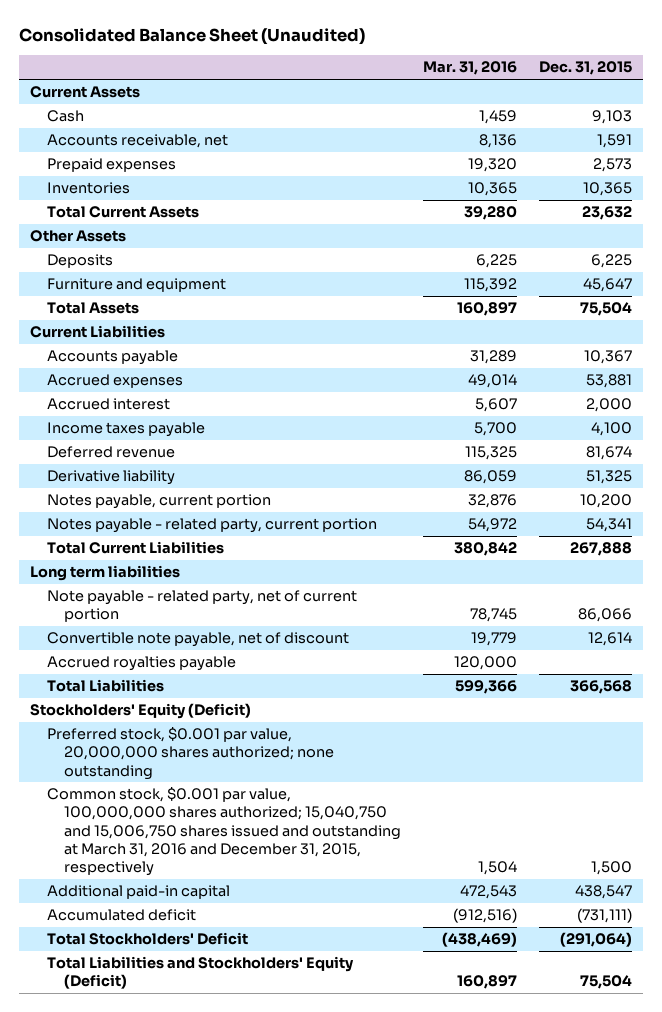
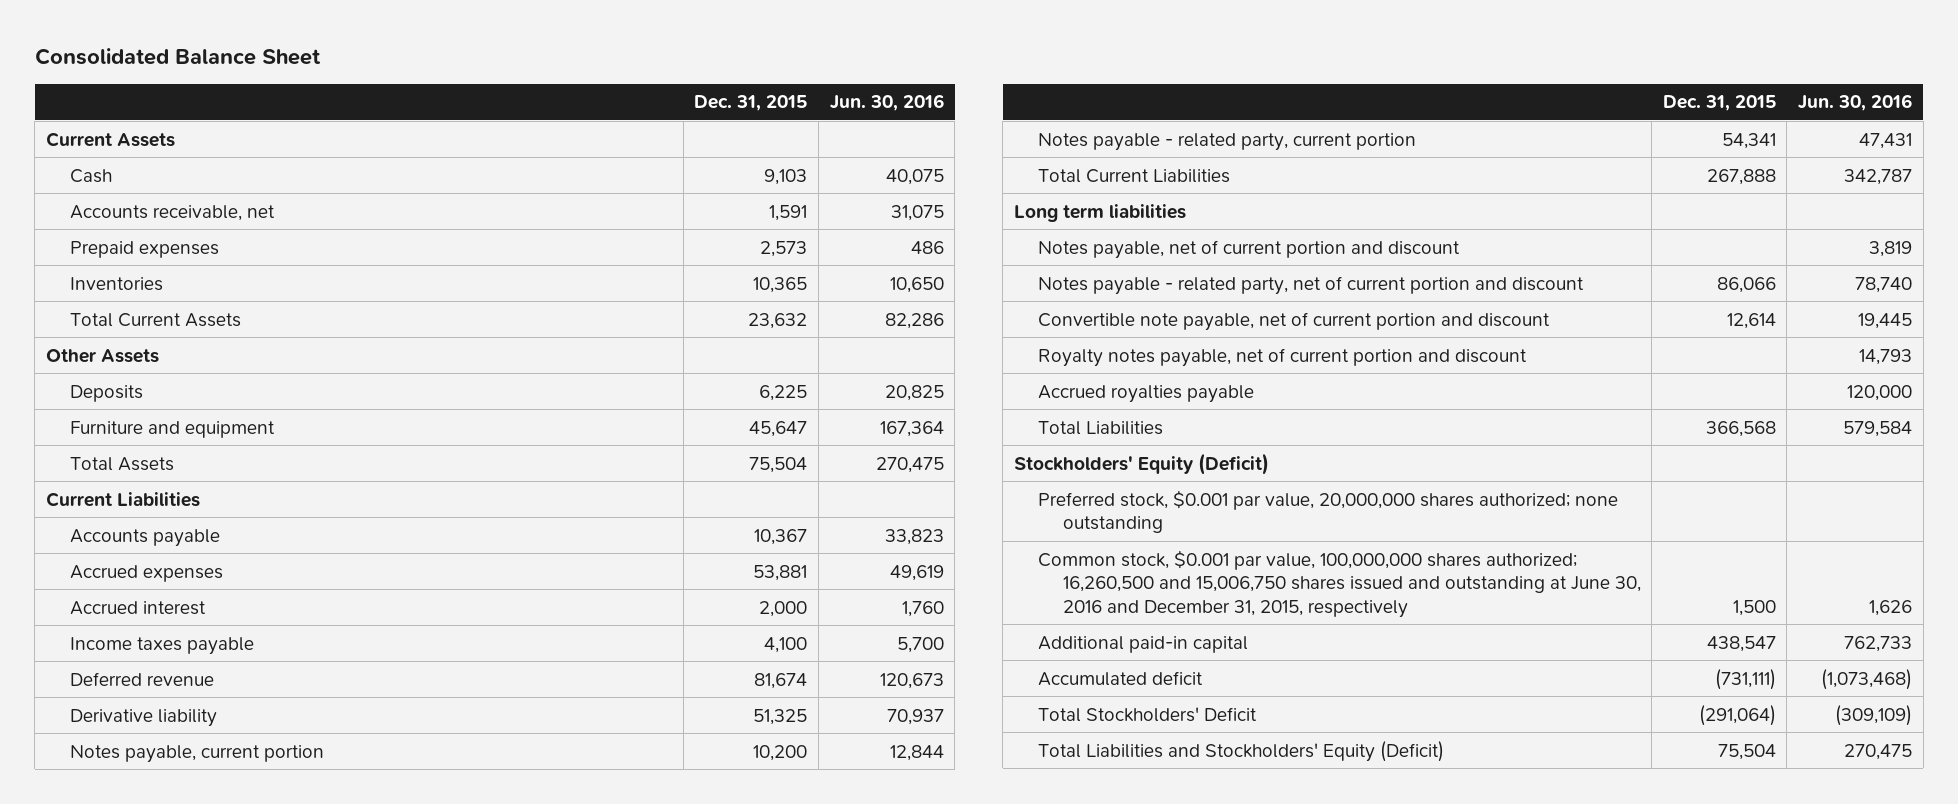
[18,27,365,45] Consolidated Balance Sheet (Unaudited) -> [34,48,321,66] Consolidated Balance Sheet
[423,61,518,76] Mar. 31, 2016 -> none
none -> [829,94,944,112] Jun. 30, 2016
none -> [1038,239,1461,259] Notes payable, net of current portion and discount
[46,590,357,623] Note payable - related party, net of current portion -> [1038,275,1585,295] Notes payable - related party, net of current portion and discount
[46,632,349,648] Convertible note payable, net of discount -> [1038,311,1551,331] Convertible note payable, net of current portion and discount
none -> [1038,347,1528,367] Royalty notes payable, net of current portion and discount
[46,787,402,876] Common stock, $0.001 par value, 100,000,000 shares authorized; 15,040,750 and 15,006,750 shares issued and outstanding at March 31, 2016 and December 31, 2015, respectively -> [1038,549,1641,618] Common stock, $0.001 par value, 100,000,000 shares authorized; 16,260,500 and 15,006,750 shares issued and outstanding at June 30, 2016 and December 31, 2015, respectively

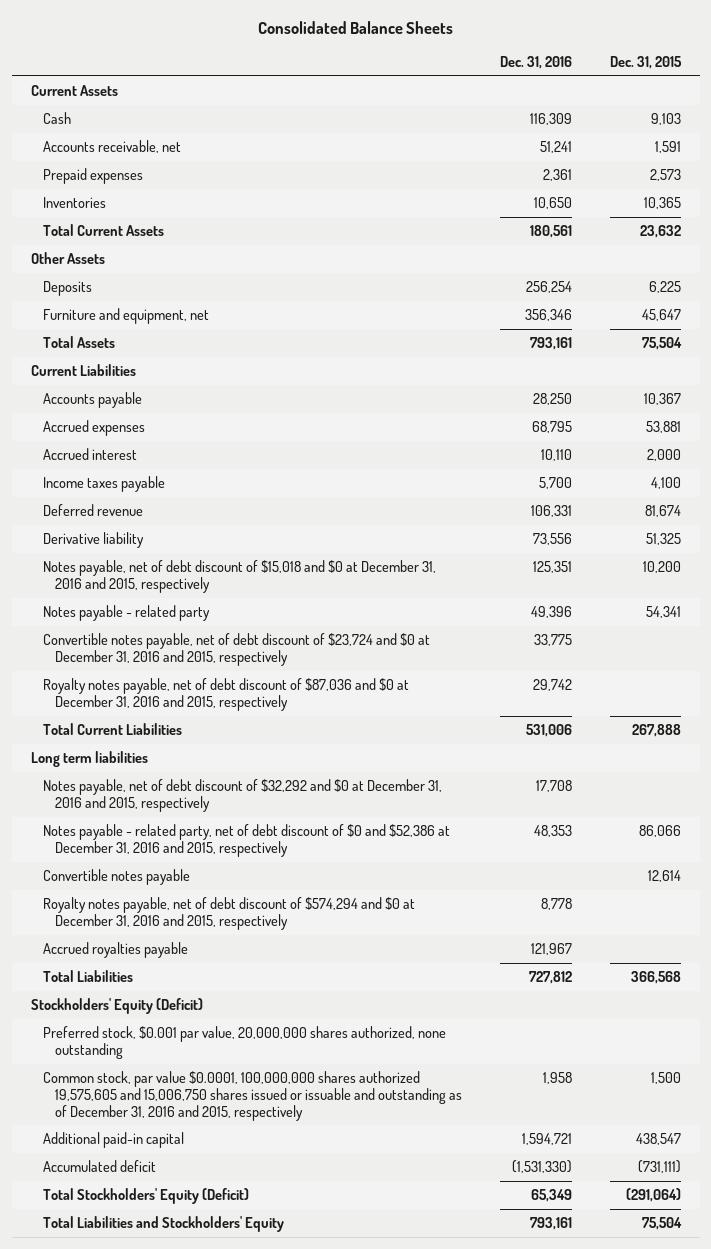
[34,48,321,66] Consolidated Balance Sheet -> [257,20,453,34] Consolidated Balance Sheets
[829,94,944,112] Jun. 30, 2016 -> none
none -> [499,56,572,70] Dec. 31, 2016
[69,420,275,438] Furniture and equipment -> [42,308,209,325] Furniture and equipment, net
[69,744,324,763] Notes payable, current portion -> [42,560,436,593] Notes payable, net of debt discount of $15,018 and $0 at December 31, 2016 and 2015, respectively
[1038,132,1417,151] Notes payable - related party, current portion -> [42,605,210,622] Notes payable - related party
none -> [42,633,430,666] Convertible notes payable, net of debt discount of $23,724 and $0 at December 31, 2016 and 2015, respectively
none -> [42,678,409,711] Royalty notes payable, net of debt discount of $87,036 and $0 at December 31, 2016 and 2015, respectively
[1038,347,1528,367] Royalty notes payable, net of current portion and discount -> none
[1038,239,1461,259] Notes payable, net of current portion and discount -> [42,779,442,812] Notes payable, net of debt discount of $32,292 and $0 at December 31, 2016 and 2015, respectively
[1038,275,1585,295] Notes payable - related party, net of current portion and discount -> [42,824,450,857] Notes payable - related party, net of debt discount of $0 and $52,386 at December 31, 2016 and 2015, respectively
[1038,311,1551,331] Convertible note payable, net of current portion and discount -> [42,869,190,886] Convertible notes payable
none -> [42,897,415,930] Royalty notes payable, net of debt discount of $574,294 and $0 at December 31, 2016 and 2015, respectively
[1038,489,1619,534] Preferred stock, $0.001 par value, 20,000,000 shares authorized; none outstanding -> [42,1026,446,1059] Preferred stock, $0.001 par value, 20,000,000 shares authorized, none outstanding
[1038,549,1641,618] Common stock, $0.001 par value, 100,000,000 shares authorized; 16,260,500 and 15,006,750 shares issued and outstanding at June 30, 2016 and December 31, 2015, respectively -> [42,1071,462,1121] Common stock, par value $0.0001, 100,000,000 shares authorized 19,575,605 and 15,006,750 shares issued or issuable and outstanding as of December 31, 2016 and 2015, respectively
[1038,706,1258,722] Total Stockholders' Deficit -> [42,1188,249,1205] Total Stockholders' Equity (Deficit)
[1038,740,1445,762] Total Liabilities and Stockholders' Equity (Deficit) -> [42,1216,284,1233] Total Liabilities and Stockholders' Equity

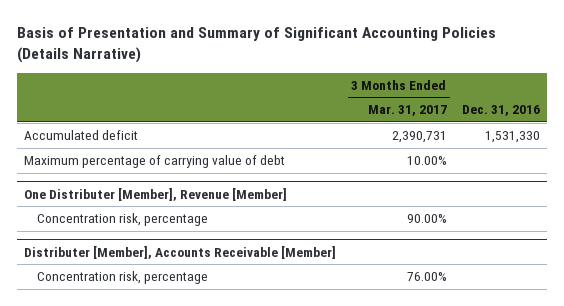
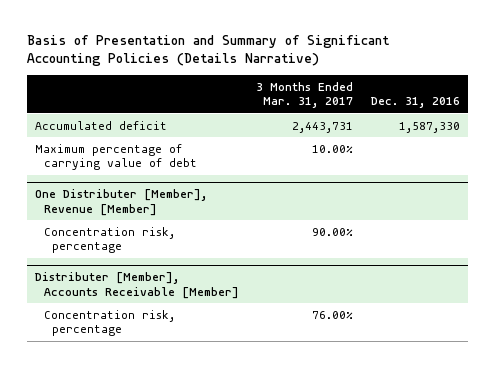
[391,131,447,144] 2,390,731 -> [292,121,354,133] 2,443,731
[484,131,540,144] 1,531,330 -> [398,121,460,133] 1,587,330

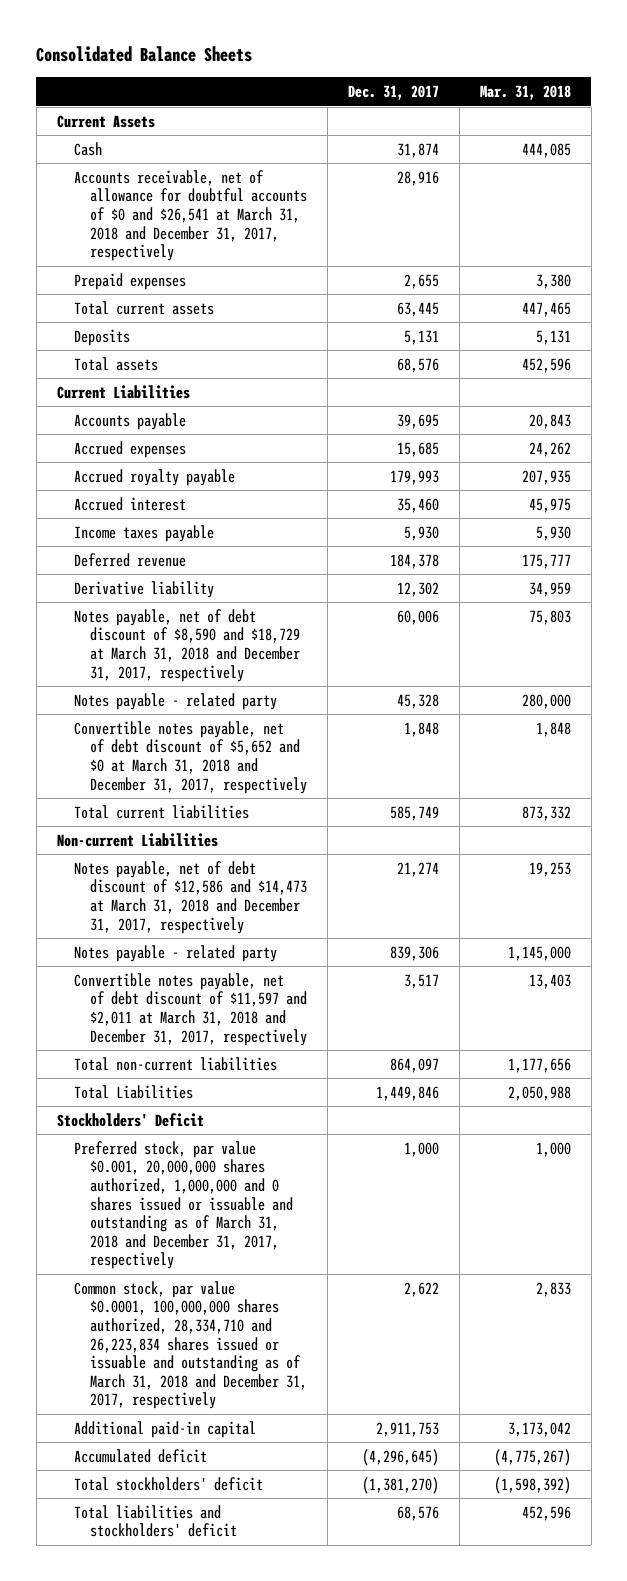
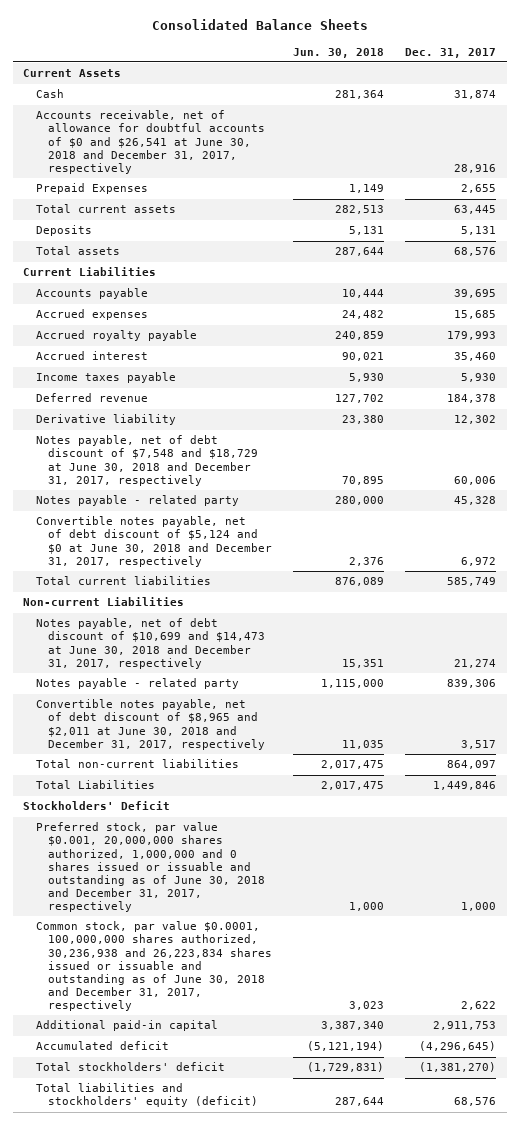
[479,85,571,101] Mar. 31, 2018 -> none
none -> [293,47,385,58] Jun. 30, 2018
[73,169,308,262] Accounts receivable, net of allowance for doubtful accounts of $0 and $26,541 at March 31, 2018 and December 31, 2017, respectively -> [35,110,265,174] Accounts receivable, net of allowance for doubtful accounts of $0 and $26,541 at June 30, 2018 and December 31, 2017, respectively
[73,272,186,290] Prepaid expenses -> [35,183,148,195] Prepaid Expenses
[73,608,301,682] Notes payable, net of debt discount of $8,590 and $18,729 at March 31, 2018 and December 31, 2017, respectively -> [35,435,258,486] Notes payable, net of debt discount of $7,548 and $18,729 at June 30, 2018 and December 31, 2017, respectively
[73,720,308,794] Convertible notes payable, net of debt discount of $5,652 and $0 at March 31, 2018 and December 31, 2017, respectively -> [35,516,272,567] Convertible notes payable, net of debt discount of $5,124 and $0 at June 30, 2018 and December 31, 2017, respectively
[404,721,440,737] 1,848 -> [461,556,497,566] 6,972
[73,860,308,934] Notes payable, net of debt discount of $12,586 and $14,473 at March 31, 2018 and December 31, 2017, respectively -> [35,618,265,669] Notes payable, net of debt discount of $10,699 and $14,473 at June 30, 2018 and December 31, 2017, respectively
[73,972,308,1046] Convertible notes payable, net of debt discount of $11,597 and $2,011 at March 31, 2018 and December 31, 2017, respectively -> [35,699,265,750] Convertible notes payable, net of debt discount of $8,965 and $2,011 at June 30, 2018 and December 31, 2017, respectively
[73,1140,294,1270] Preferred stock, par value $0.001, 20,000,000 shares authorized, 1,000,000 and 0 shares issued or issuable and outstanding as of March 31, 2018 and December 31, 2017, respectively -> [35,822,265,913] Preferred stock, par value $0.001, 20,000,000 shares authorized, 1,000,000 and 0 shares issued or issuable and outstanding as of June 30, 2018 and December 31, 2017, respectively
[73,1280,308,1410] Common stock, par value $0.0001, 100,000,000 shares authorized, 28,334,710 and 26,223,834 shares issued or issuable and outstanding as of March 31, 2018 and December 31, 2017, respectively -> [35,921,272,1012] Common stock, par value $0.0001, 100,000,000 shares authorized, 30,236,938 and 26,223,834 shares issued or issuable and outstanding as of June 30, 2018 and December 31, 2017, respectively
[73,1504,238,1538] Total liabilities and stockholders' deficit -> [35,1083,258,1108] Total liabilities and stockholders' equity (deficit)

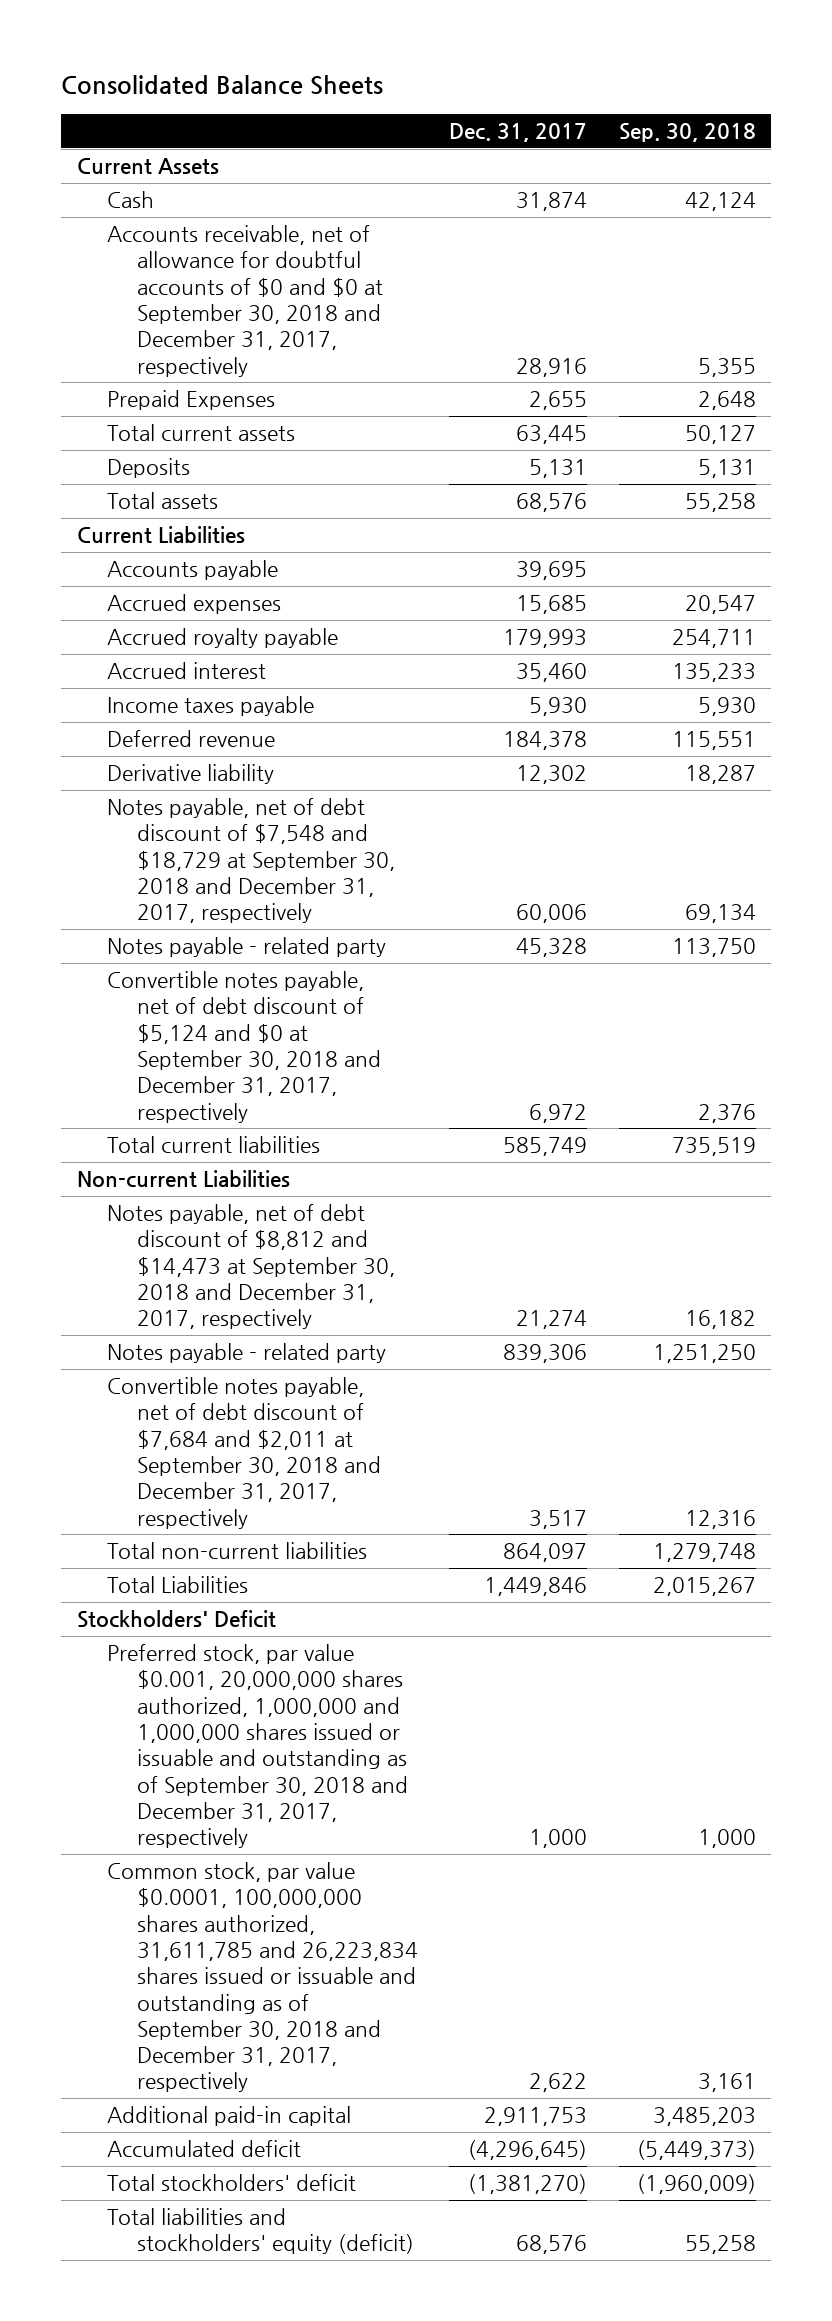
[293,47,385,58] Jun. 30, 2018 -> none
none -> [618,123,756,143] Sep. 30, 2018
[35,110,265,174] Accounts receivable, net of allowance for doubtful accounts of $0 and $26,541 at June 30, 2018 and December 31, 2017, respectively -> [106,225,384,377] Accounts receivable, net of allowance for doubtful accounts of $0 and $0 at September 30, 2018 and December 31, 2017, respectively
[35,435,258,486] Notes payable, net of debt discount of $7,548 and $18,729 at June 30, 2018 and December 31, 2017, respectively -> [106,798,396,924] Notes payable, net of debt discount of $7,548 and $18,729 at September 30, 2018 and December 31, 2017, respectively
[35,516,272,567] Convertible notes payable, net of debt discount of $5,124 and $0 at June 30, 2018 and December 31, 2017, respectively -> [106,971,382,1123] Convertible notes payable, net of debt discount of $5,124 and $0 at September 30, 2018 and December 31, 2017, respectively
[35,618,265,669] Notes payable, net of debt discount of $10,699 and $14,473 at June 30, 2018 and December 31, 2017, respectively -> [106,1204,396,1330] Notes payable, net of debt discount of $8,812 and $14,473 at September 30, 2018 and December 31, 2017, respectively
[35,699,265,750] Convertible notes payable, net of debt discount of $8,965 and $2,011 at June 30, 2018 and December 31, 2017, respectively -> [106,1377,382,1529] Convertible notes payable, net of debt discount of $7,684 and $2,011 at September 30, 2018 and December 31, 2017, respectively
[35,822,265,913] Preferred stock, par value $0.001, 20,000,000 shares authorized, 1,000,000 and 0 shares issued or issuable and outstanding as of June 30, 2018 and December 31, 2017, respectively -> [106,1644,409,1849] Preferred stock, par value $0.001, 20,000,000 shares authorized, 1,000,000 and 1,000,000 shares issued or issuable and outstanding as of September 30, 2018 and December 31, 2017, respectively
[35,921,272,1012] Common stock, par value $0.0001, 100,000,000 shares authorized, 30,236,938 and 26,223,834 shares issued or issuable and outstanding as of June 30, 2018 and December 31, 2017, respectively -> [106,1862,419,2093] Common stock, par value $0.0001, 100,000,000 shares authorized, 31,611,785 and 26,223,834 shares issued or issuable and outstanding as of September 30, 2018 and December 31, 2017, respectively

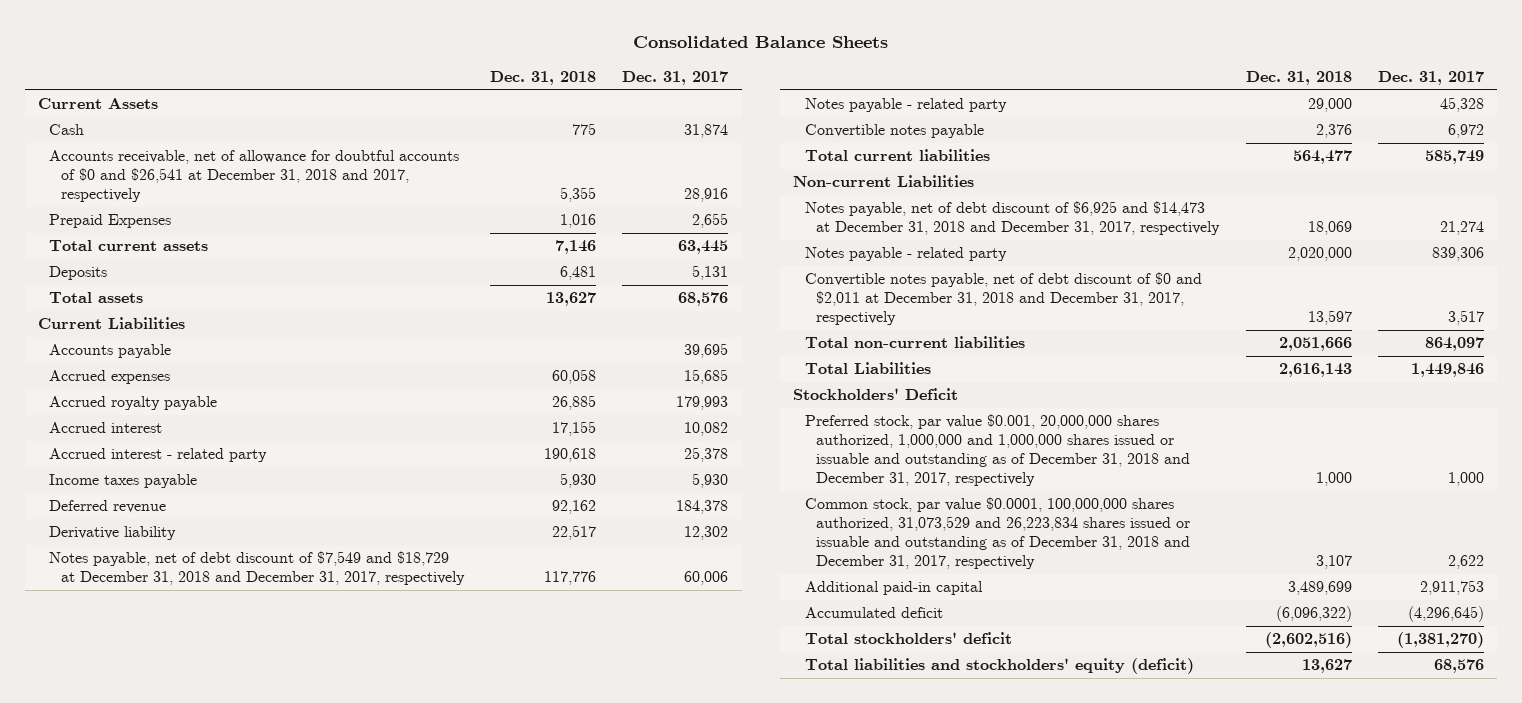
[618,123,756,143] Sep. 30, 2018 -> none
none -> [490,71,597,86] Dec. 31, 2018
[106,225,384,377] Accounts receivable, net of allowance for doubtful accounts of $0 and $0 at September 30, 2018 and December 31, 2017, respectively -> [49,150,460,203] Accounts receivable, net of allowance for doubtful accounts of $0 and $26,541 at December 31, 2018 and 2017, respectively
[516,663,588,683] 35,460 -> [684,422,729,437] 10,082
none -> [49,448,268,463] Accrued interest - related party
[106,798,396,924] Notes payable, net of debt discount of $7,548 and $18,729 at September 30, 2018 and December 31, 2017, respectively -> [49,551,465,586] Notes payable, net of debt discount of $7,549 and $18,729 at December 31, 2018 and December 31, 2017, respectively
[106,971,382,1123] Convertible notes payable, net of debt discount of $5,124 and $0 at September 30, 2018 and December 31, 2017, respectively -> [804,124,984,139] Convertible notes payable
[106,1204,396,1330] Notes payable, net of debt discount of $8,812 and $14,473 at September 30, 2018 and December 31, 2017, respectively -> [804,201,1221,236] Notes payable, net of debt discount of $6,925 and $14,473 at December 31, 2018 and December 31, 2017, respectively
[106,1377,382,1529] Convertible notes payable, net of debt discount of $7,684 and $2,011 at September 30, 2018 and December 31, 2017, respectively -> [804,272,1202,326] Convertible notes payable, net of debt discount of $0 and $2,011 at December 31, 2018 and December 31, 2017, respectively
[106,1644,409,1849] Preferred stock, par value $0.001, 20,000,000 shares authorized, 1,000,000 and 1,000,000 shares issued or issuable and outstanding as of September 30, 2018 and December 31, 2017, respectively -> [804,414,1191,487] Preferred stock, par value $0.001, 20,000,000 shares authorized, 1,000,000 and 1,000,000 shares issued or issuable and outstanding as of December 31, 2018 and December 31, 2017, respectively
[106,1862,419,2093] Common stock, par value $0.0001, 100,000,000 shares authorized, 31,611,785 and 26,223,834 shares issued or issuable and outstanding as of September 30, 2018 and December 31, 2017, respectively -> [804,497,1191,570] Common stock, par value $0.0001, 100,000,000 shares authorized, 31,073,529 and 26,223,834 shares issued or issuable and outstanding as of December 31, 2018 and December 31, 2017, respectively

